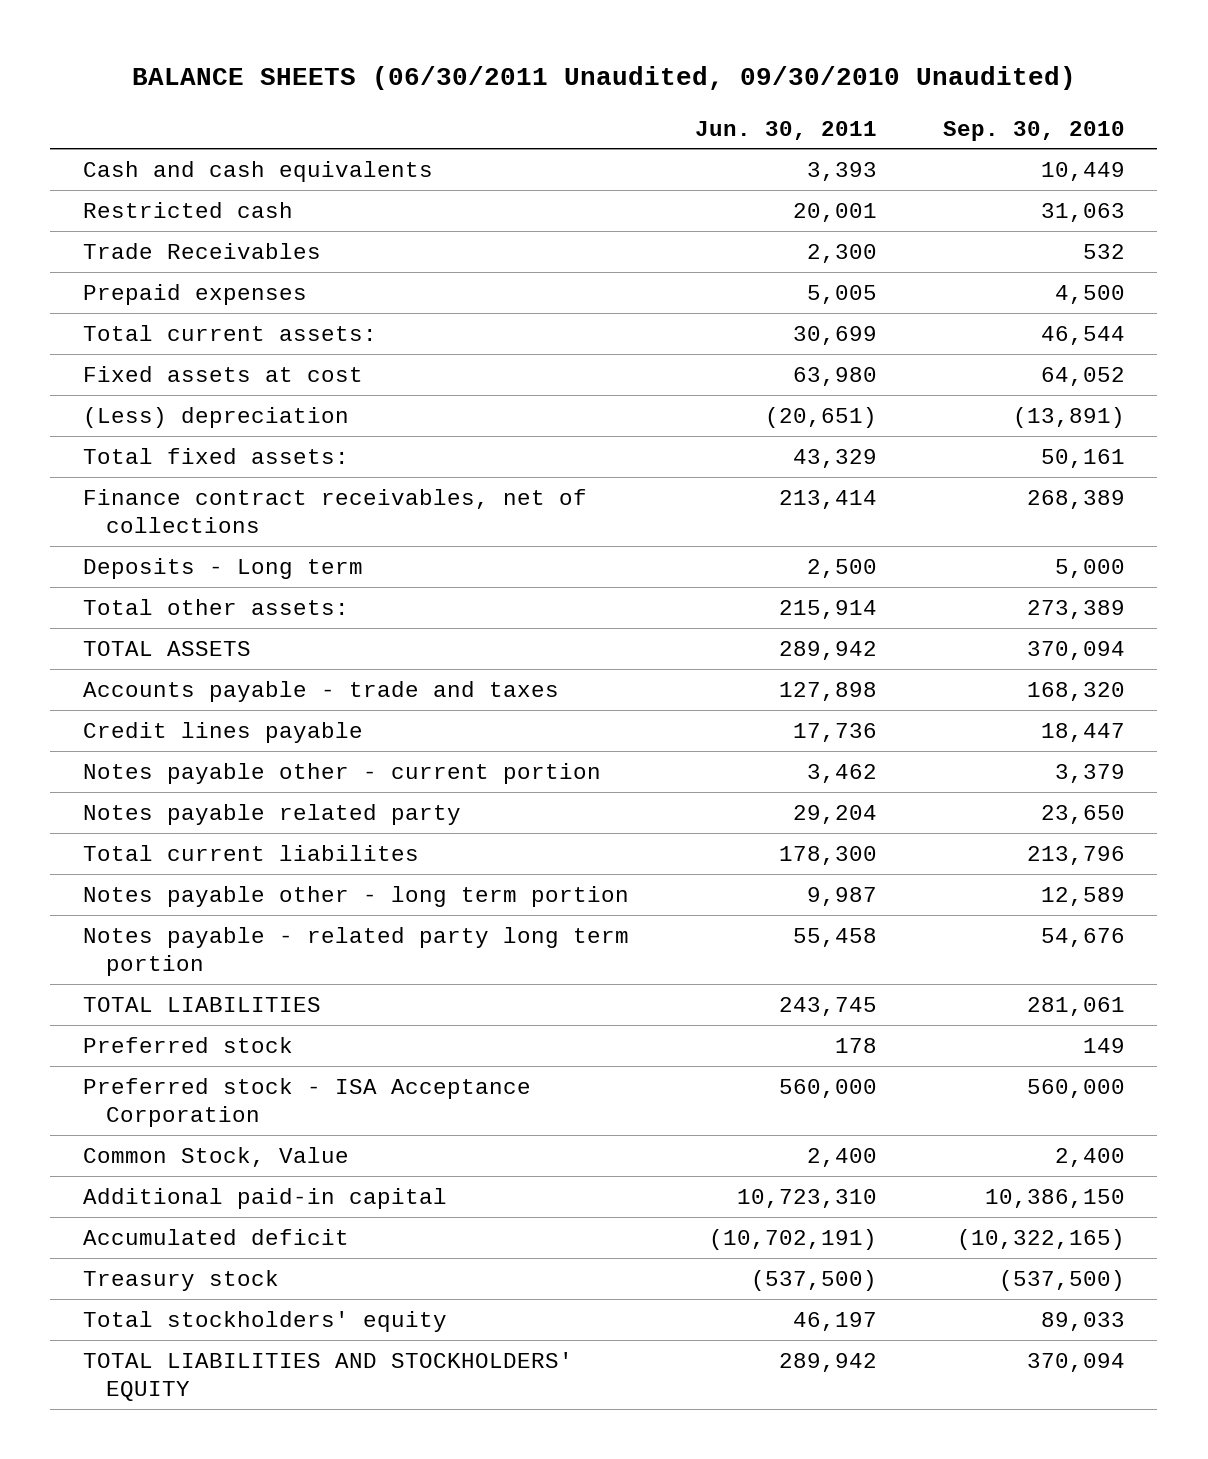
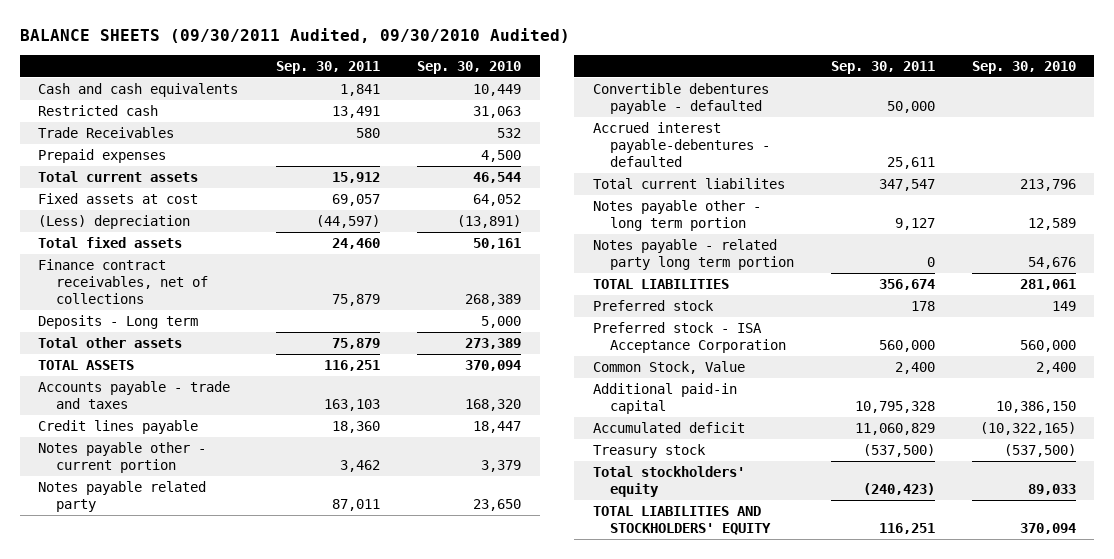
[131,66,1076,91] BALANCE SHEETS (06/30/2011 Unaudited, 09/30/2010 Unaudited) -> [19,28,570,44] BALANCE SHEETS (09/30/2011 Audited, 09/30/2010 Audited)
[694,120,877,140] Jun. 30, 2011 -> none
none -> [276,60,381,74] Sep. 30, 2011
[83,324,378,341] Total current assets: -> [38,170,199,182] Total current assets
[83,447,350,464] Total fixed assets: -> [38,236,183,248] Total fixed assets
[83,598,350,615] Total other assets: -> [38,336,183,348] Total other assets
none -> [592,82,769,114] Convertible debentures payable - defaulted
none -> [592,121,771,168] Accrued interest payable-debentures - defaulted

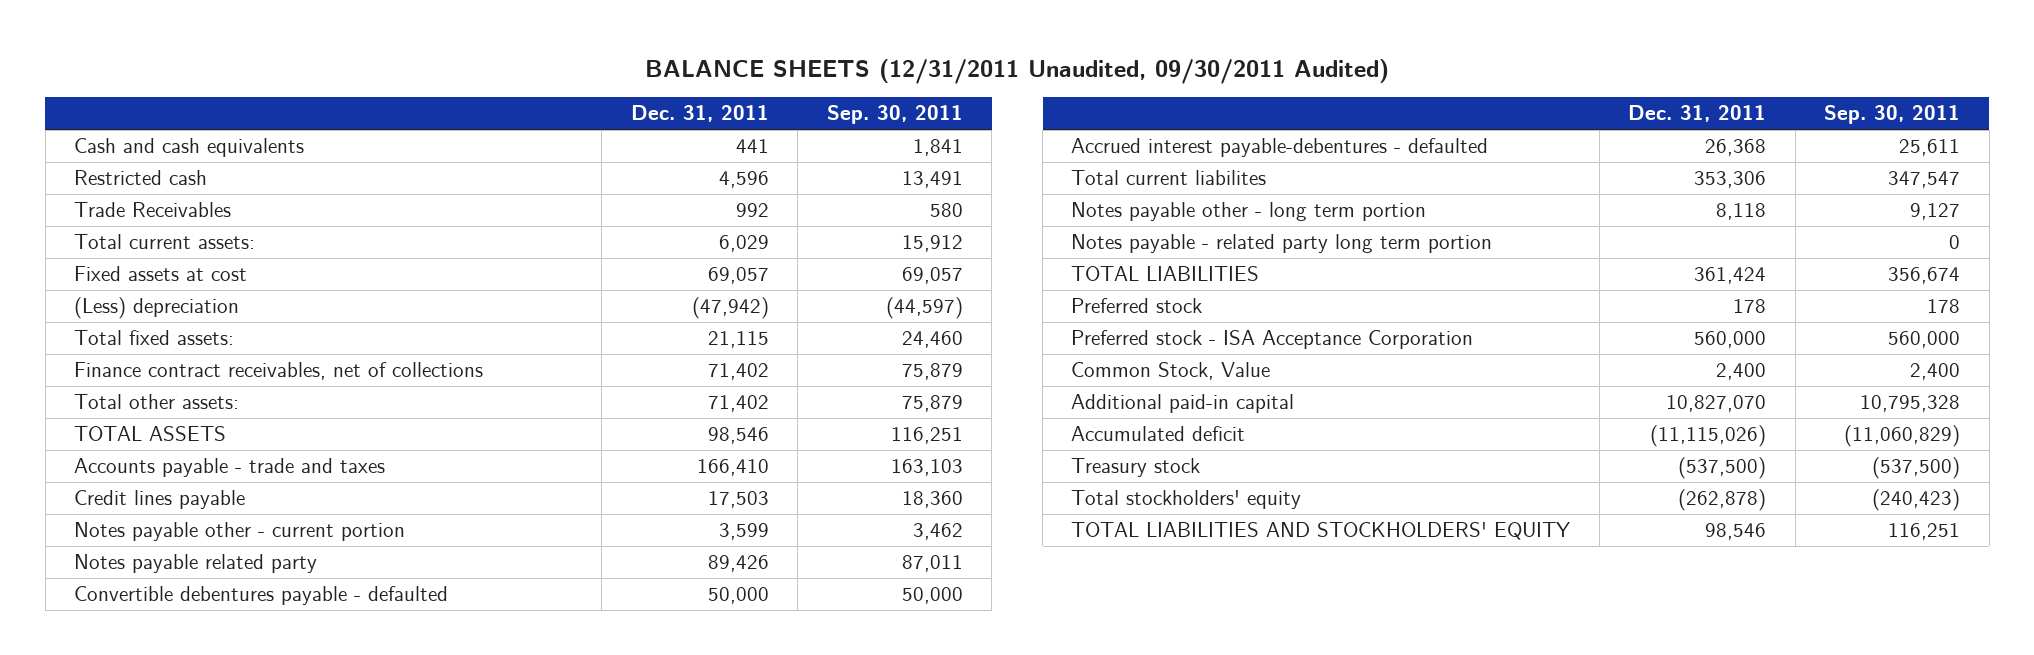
[19,28,570,44] BALANCE SHEETS (09/30/2011 Audited, 09/30/2010 Audited) -> [645,58,1390,84] BALANCE SHEETS (12/31/2011 Unaudited, 09/30/2011 Audited)
[417,60,522,74] Sep. 30, 2010 -> none
none -> [630,105,769,123] Dec. 31, 2011
[38,148,167,163] Prepaid expenses -> none
[38,170,199,182] Total current assets -> [74,234,256,250] Total current assets:
[38,236,183,248] Total fixed assets -> [74,330,235,346] Total fixed assets:
[38,314,199,329] Deposits - Long term -> none
[38,336,183,348] Total other assets -> [74,394,240,410] Total other assets:
[854,422,935,435] 11,060,829 -> [1844,425,1961,448] (11,060,829)

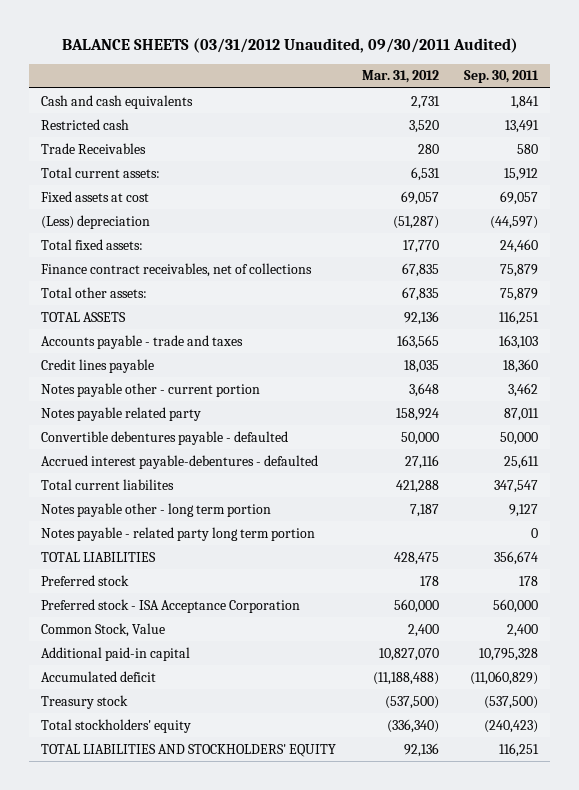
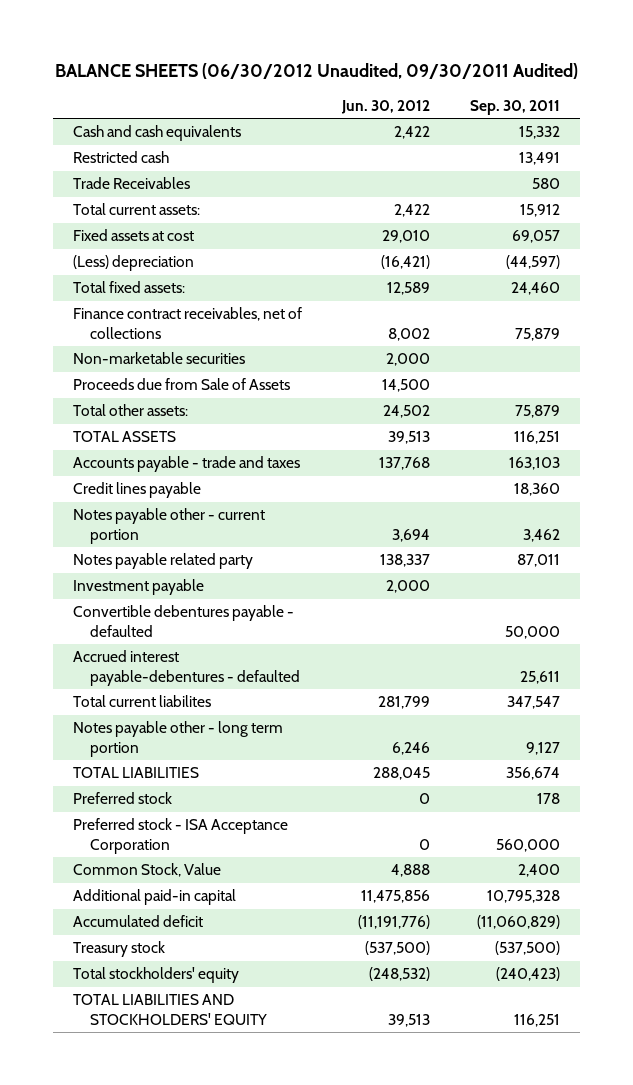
[61,37,518,53] BALANCE SHEETS (03/31/2012 Unaudited, 09/30/2011 Audited) -> [54,63,578,80] BALANCE SHEETS (06/30/2012 Unaudited, 09/30/2011 Audited)
[361,70,439,84] Mar. 31, 2012 -> none
none -> [341,100,431,115] Jun. 30, 2012
[510,95,539,109] 1,841 -> [519,126,561,140] 15,332
none -> [72,352,245,365] Non-marketable securities
none -> [72,378,290,391] Proceeds due from Sale of Assets
none -> [72,579,204,596] Investment payable
[41,526,316,541] Notes payable - related party long term portion -> none

